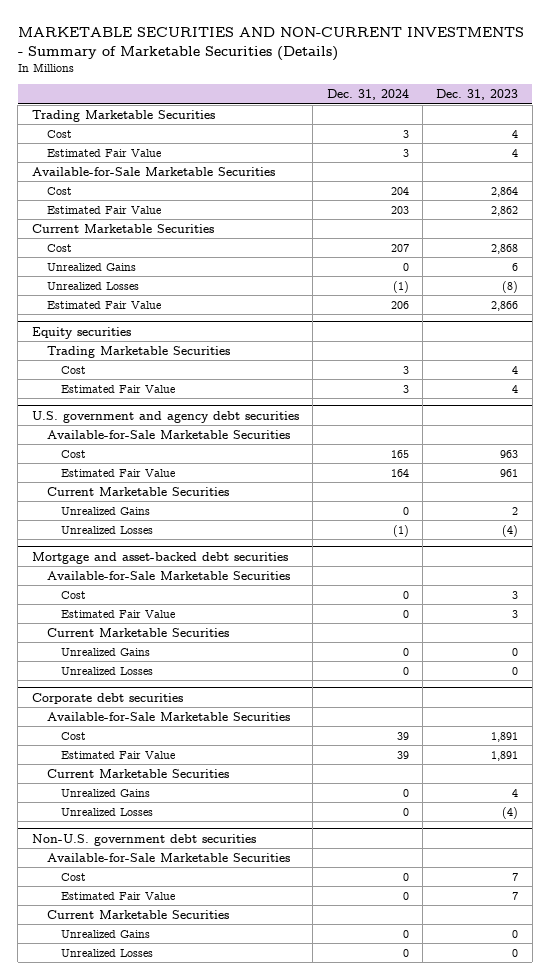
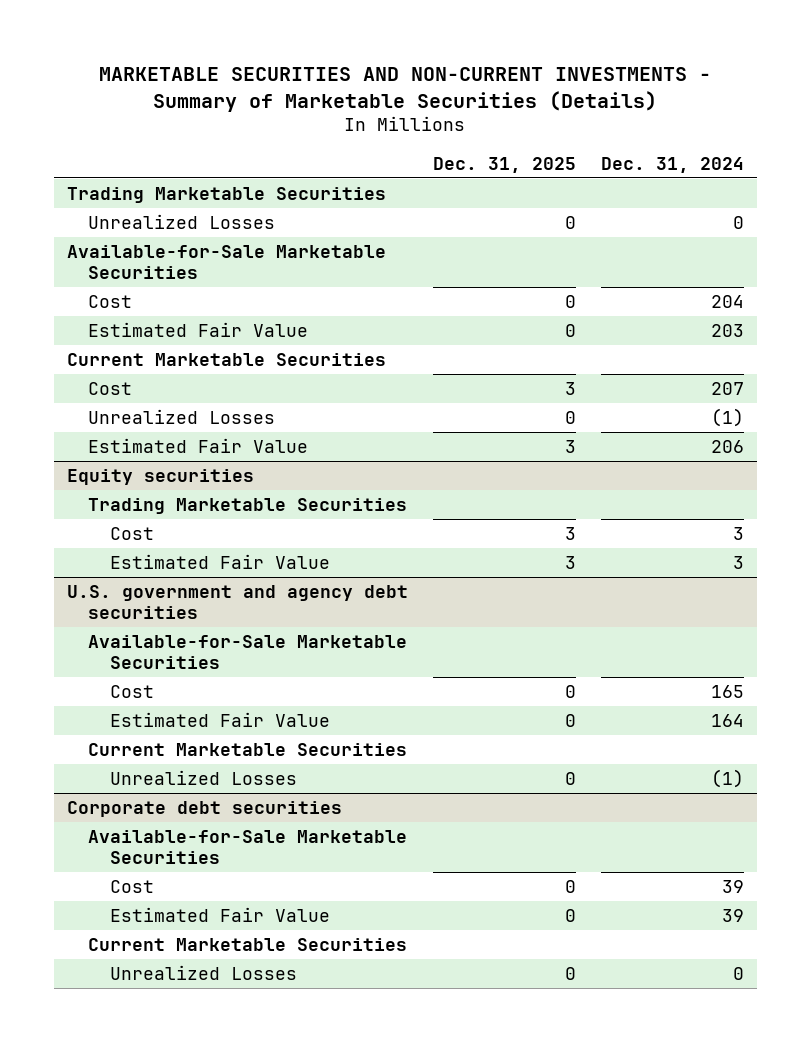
[436,89,519,101] Dec. 31, 2023 -> none
none -> [432,156,576,173] Dec. 31, 2025
[46,129,72,138] Cost -> none
[46,148,161,157] Estimated Fair Value -> none
none -> [88,213,276,229] Unrealized Losses
[46,262,136,271] Unrealized Gains -> none
[61,506,151,515] Unrealized Gains -> none
[31,551,288,564] Mortgage and asset-backed debt securities -> none
[46,570,290,580] Available-for-Sale Marketable Securities -> none
[61,590,87,599] Cost -> none
[61,609,176,618] Estimated Fair Value -> none
[46,627,229,637] Current Marketable Securities -> none
[61,647,151,656] Unrealized Gains -> none
[61,666,154,675] Unrealized Losses -> none
[61,788,151,797] Unrealized Gains -> none
[31,833,256,846] Non-U.S. government debt securities -> none
[46,852,290,862] Available-for-Sale Marketable Securities -> none
[61,872,87,881] Cost -> none
[61,891,176,900] Estimated Fair Value -> none
[46,909,229,919] Current Marketable Securities -> none
[61,929,151,938] Unrealized Gains -> none
[61,948,154,957] Unrealized Losses -> none

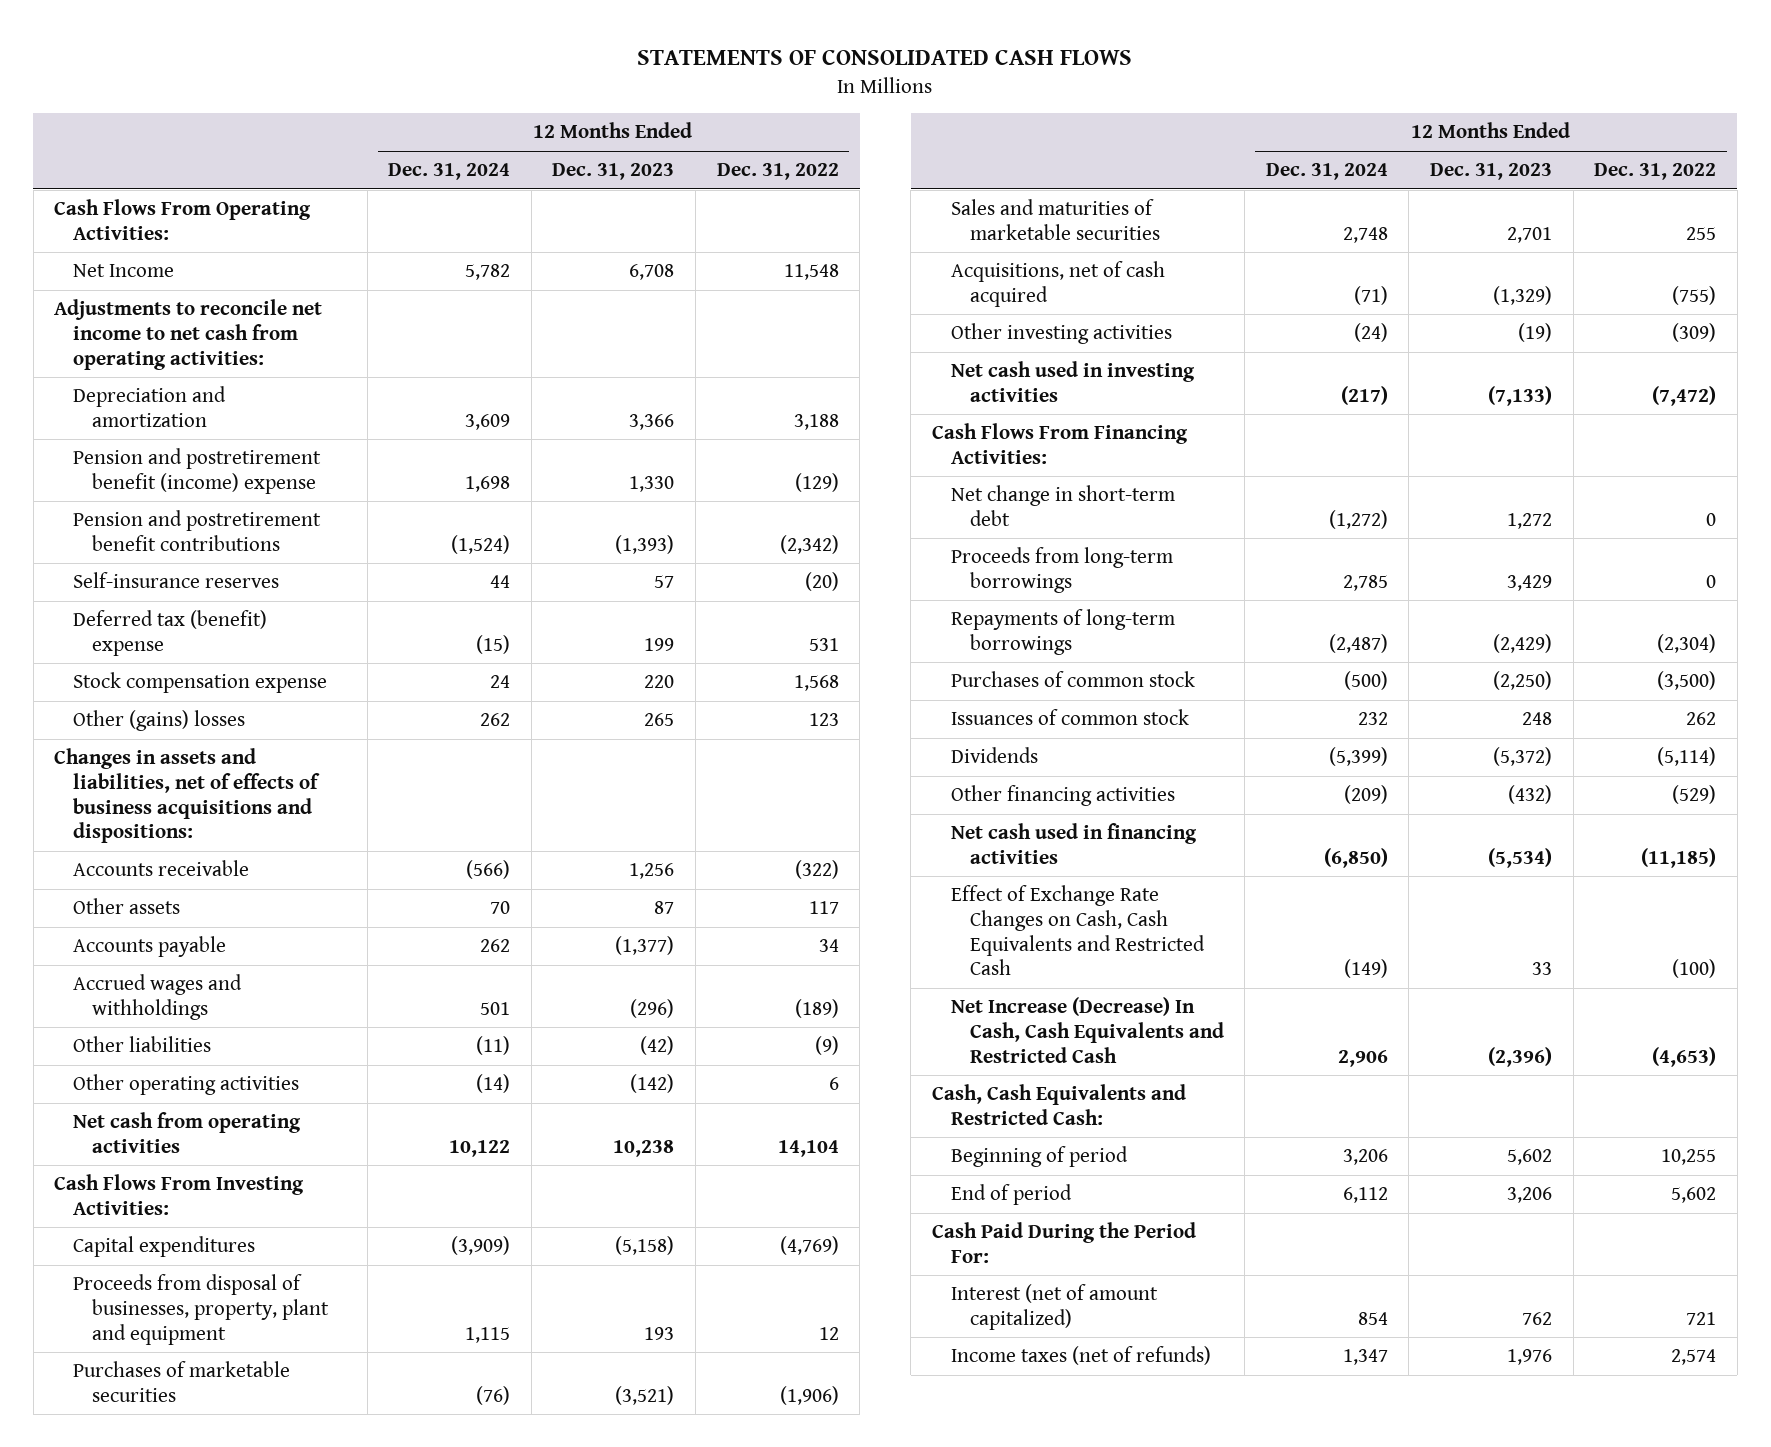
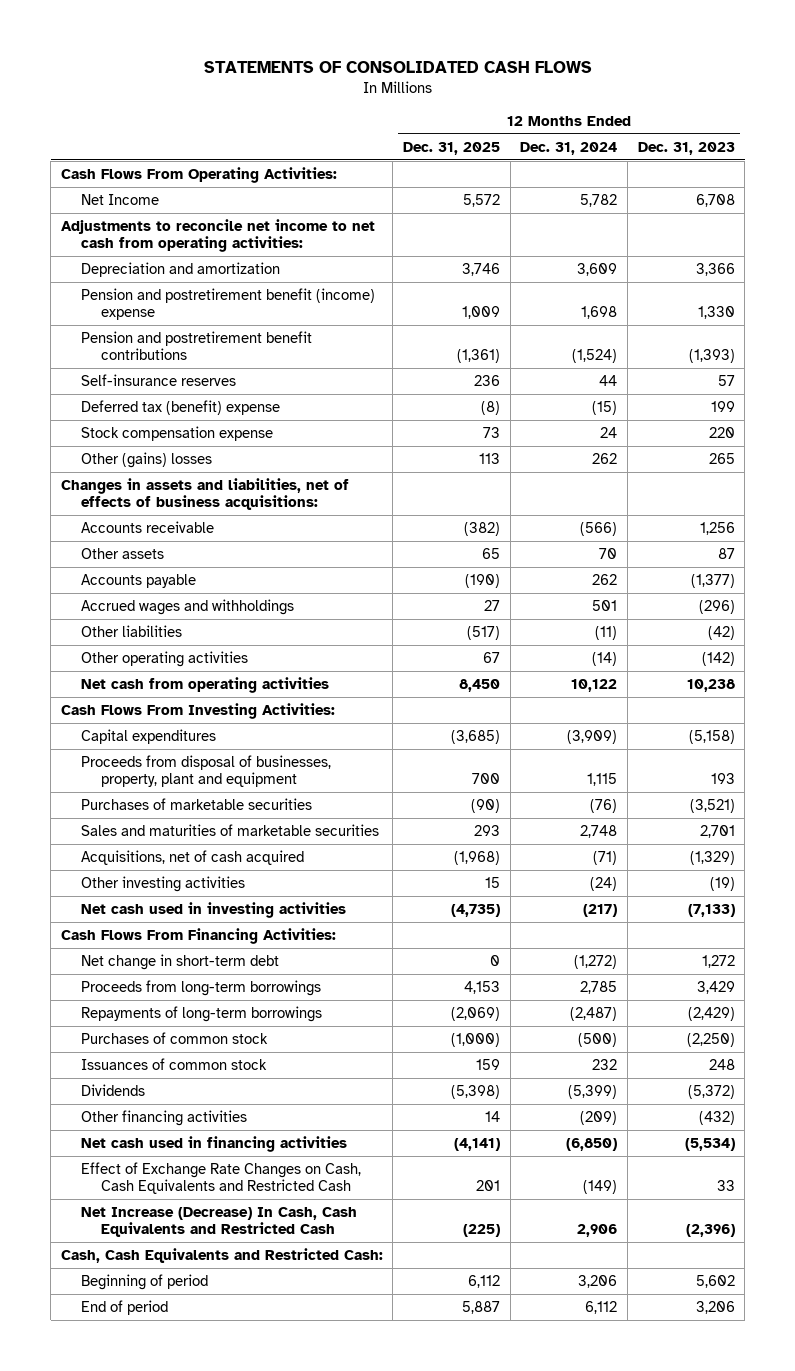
[716,163,839,181] Dec. 31, 2022 -> none
none -> [403,141,501,155] Dec. 31, 2025
[54,748,321,844] Changes in assets and liabilities, net of effects of business acquisitions and dispositions: -> [60,477,349,511] Changes in assets and liabilities, net of effects of business acquisitions:
[931,1222,1196,1263] Cash Paid During the Period For: -> none
[950,1284,1158,1330] Interest (net of amount capitalized) -> none
[950,1346,1211,1366] Income taxes (net of refunds) -> none

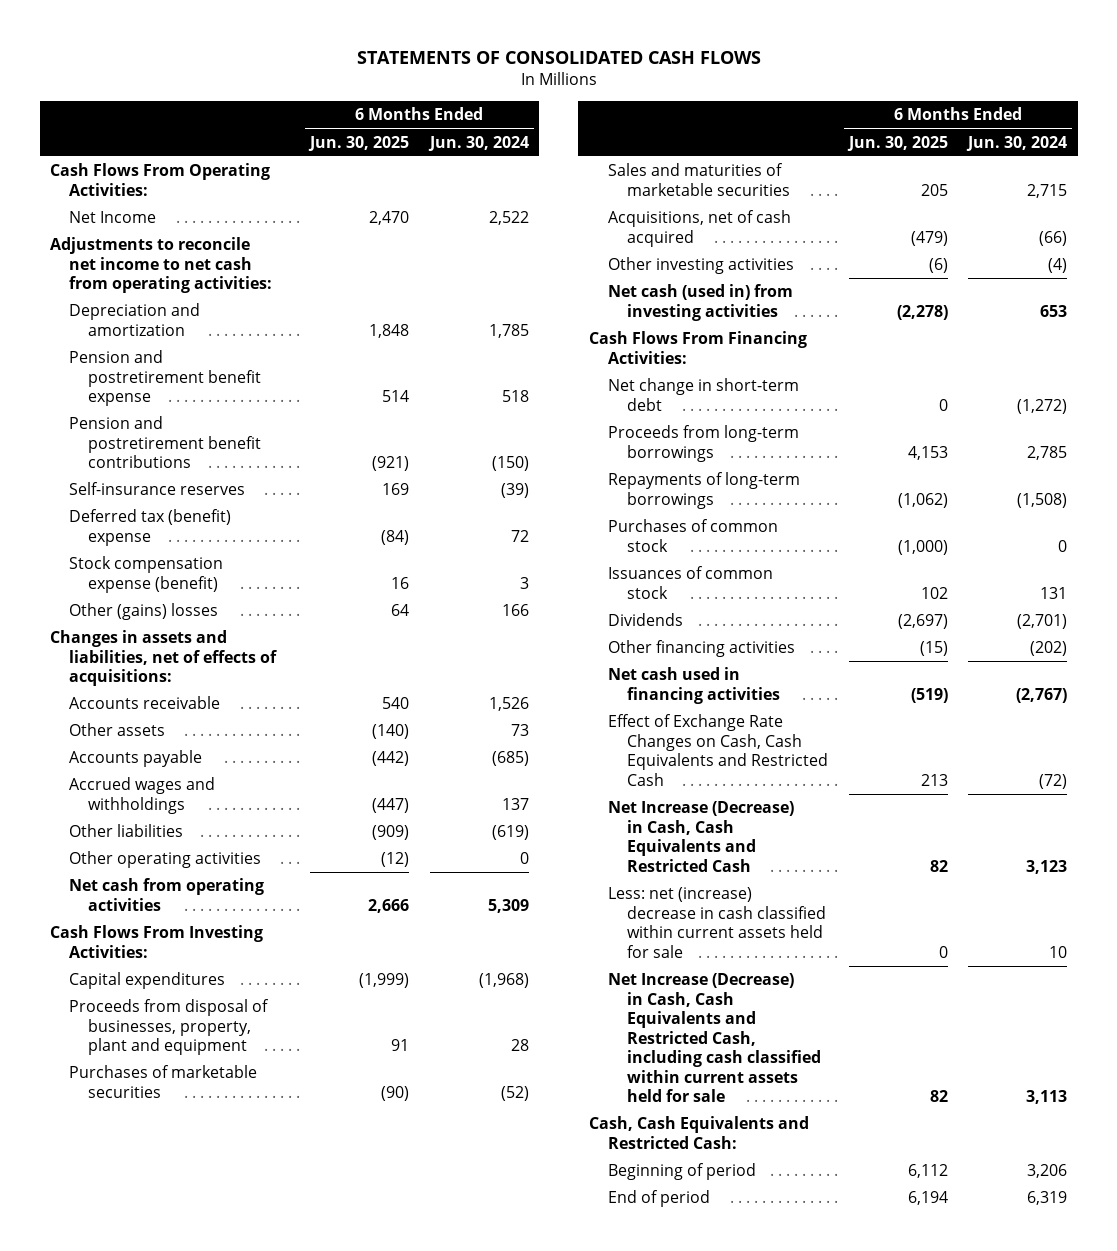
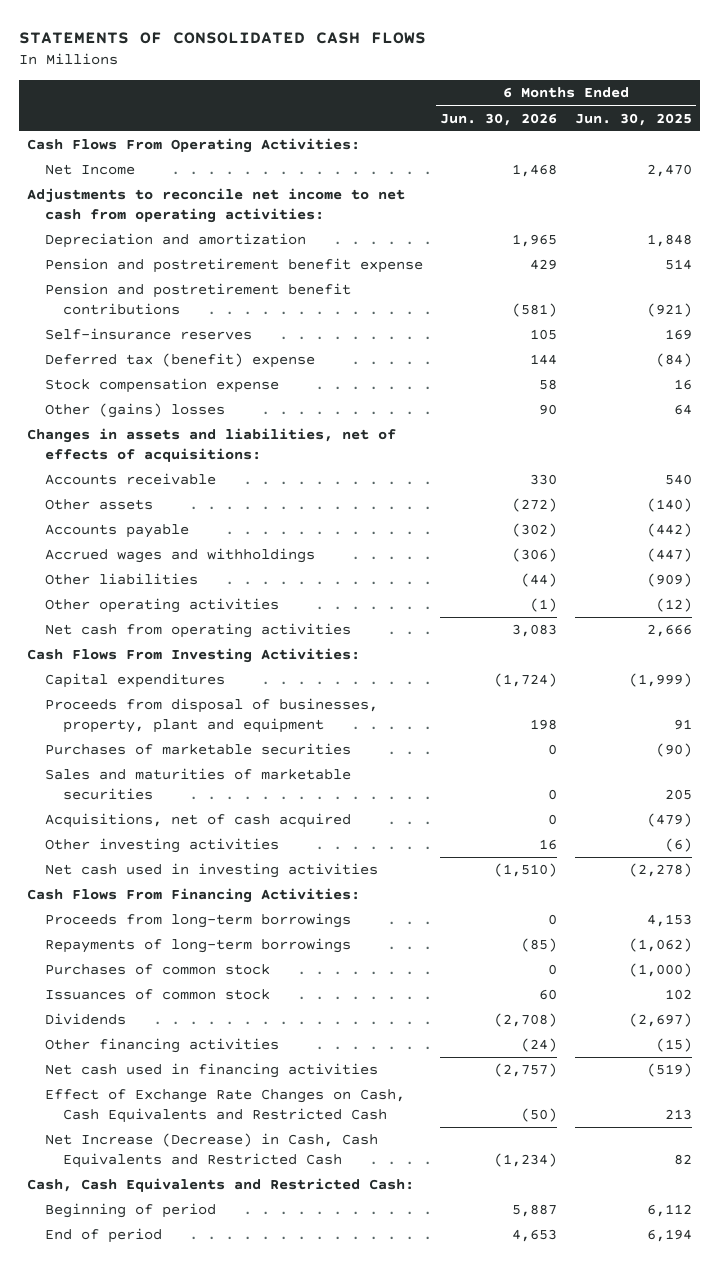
[427,135,529,151] Jun. 30, 2024 -> none
none -> [440,112,558,126] Jun. 30, 2026
[69,556,224,593] Stock compensation expense (benefit) -> [45,378,280,394] Stock compensation expense
[607,284,793,321] Net cash (used in) from investing activities -> [45,863,379,879] Net cash used in investing activities
[607,378,799,411] Net change in short-term debt -> none
[607,887,827,958] Less: net (increase) decrease in cash classified within current assets held for sale -> none
[607,973,822,1103] Net Increase (Decrease) in Cash, Cash Equivalents and Restricted Cash, including cash classified within current assets held for sale -> none

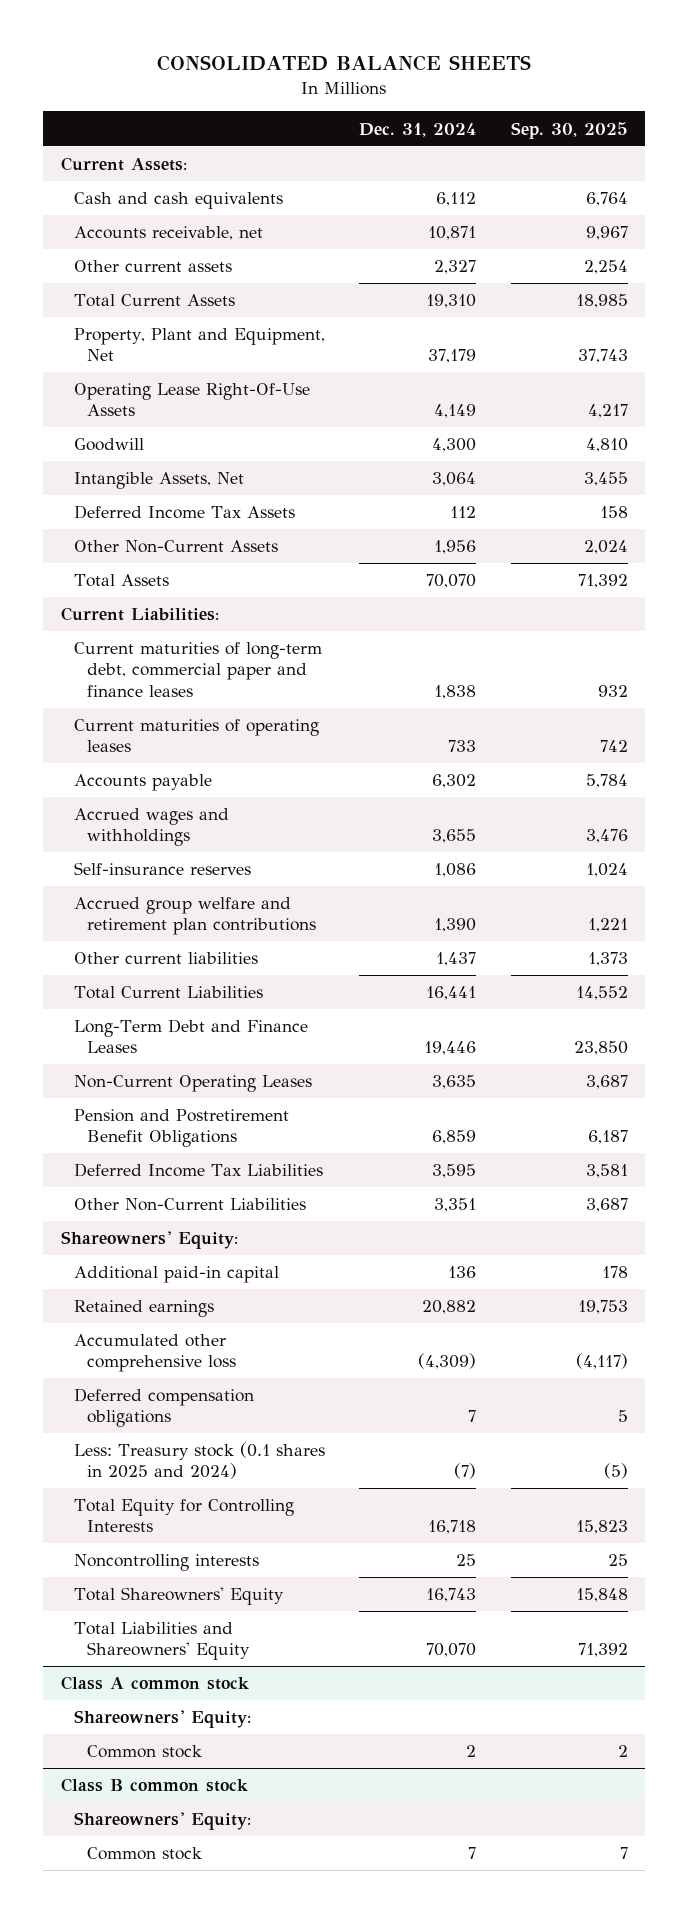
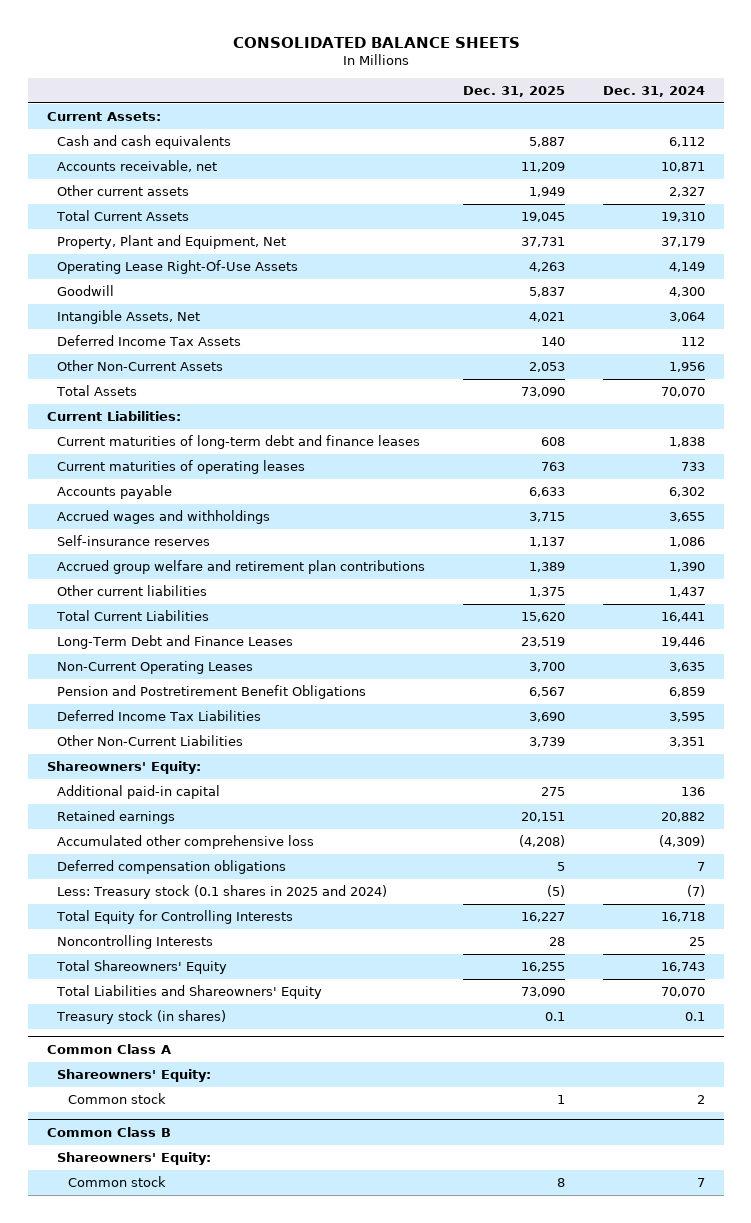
[510,121,628,139] Sep. 30, 2025 -> none
none -> [463,85,566,97] Dec. 31, 2025
[73,642,322,697] Current maturities of long-term debt, commercial paper and finance leases -> [57,435,421,450] Current maturities of long-term debt and finance leases
[73,1554,259,1572] Noncontrolling interests -> [57,935,214,950] Noncontrolling Interests
none -> [56,1010,227,1025] Treasury stock (in shares)
[60,1676,249,1691] Class A common stock -> [46,1043,171,1054] Common Class A
[60,1778,248,1793] Class B common stock -> [46,1126,171,1137] Common Class B

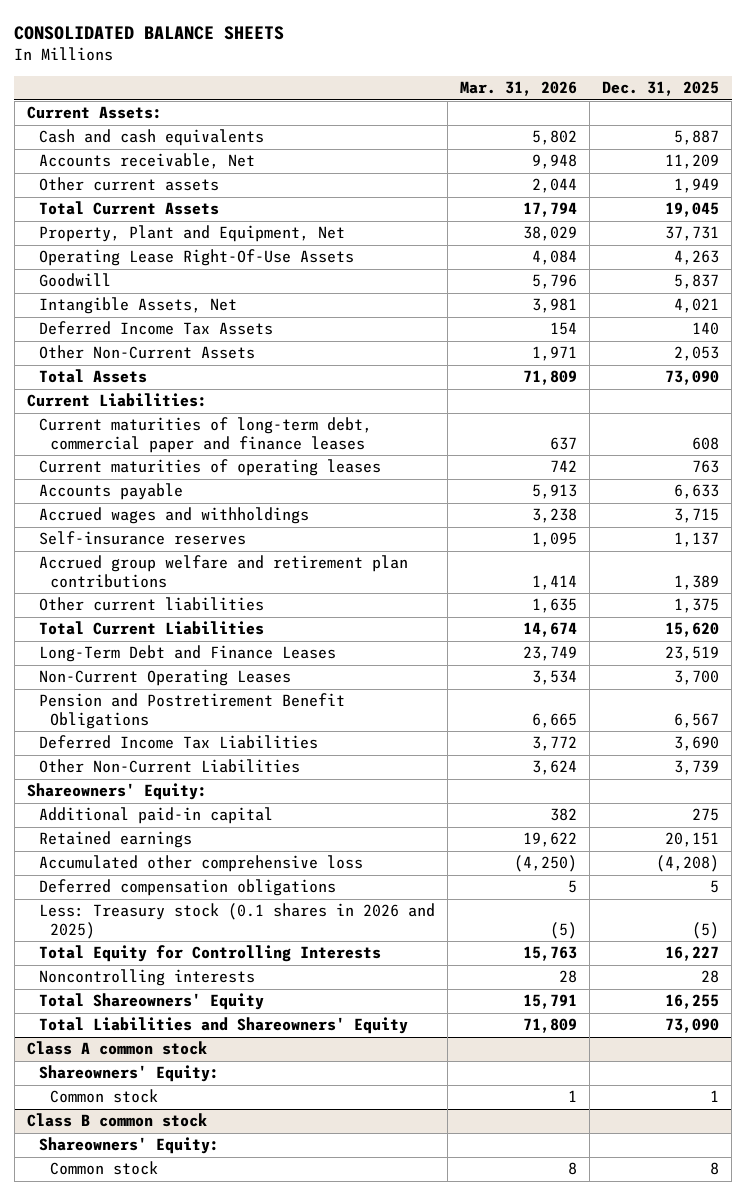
[602,85,705,97] Dec. 31, 2024 -> none
none -> [459,81,577,97] Mar. 31, 2026
[57,160,218,173] Accounts receivable, net -> [38,153,255,170] Accounts receivable, Net
[57,435,421,450] Current maturities of long-term debt and finance leases -> [38,417,372,453] Current maturities of long-term debt, commercial paper and finance leases
[57,885,388,900] Less: Treasury stock (0.1 shares in 2025 and 2024) -> [38,903,435,939] Less: Treasury stock (0.1 shares in 2026 and 2025)
[57,935,214,950] Noncontrolling Interests -> [38,969,255,987] Noncontrolling interests
[56,1010,227,1025] Treasury stock (in shares) -> none
[46,1043,171,1054] Common Class A -> [27,1041,208,1056] Class A common stock
[46,1126,171,1137] Common Class B -> [27,1113,208,1128] Class B common stock

